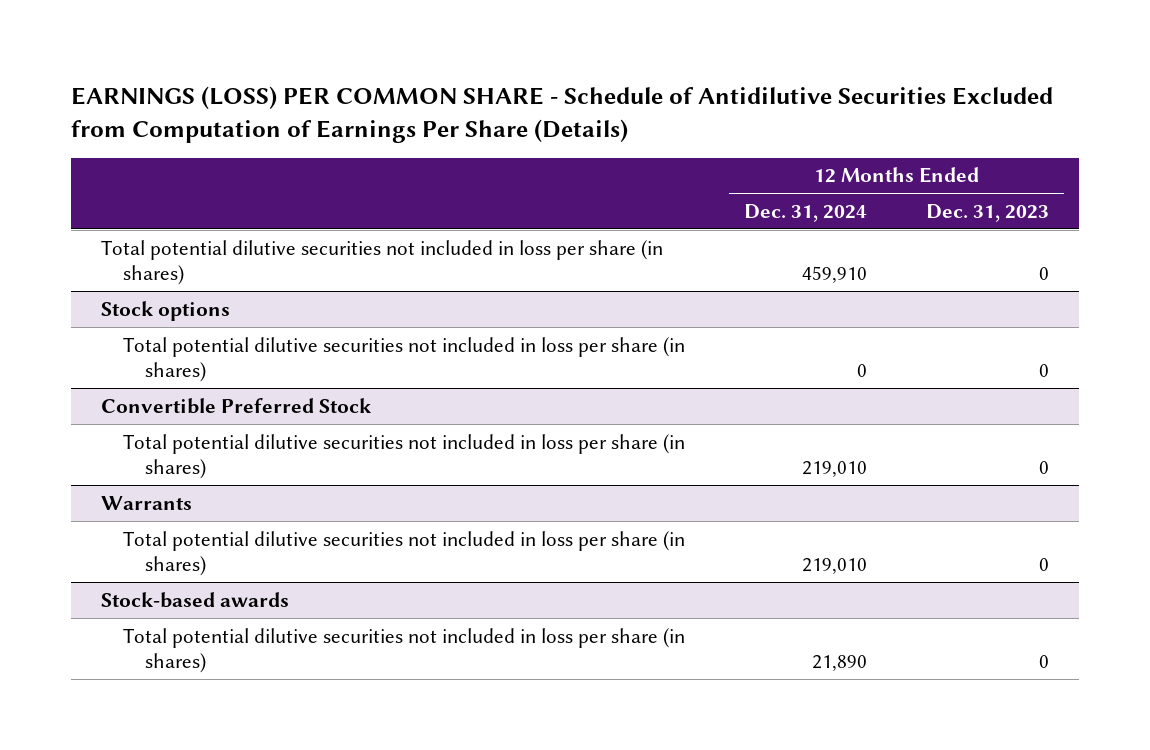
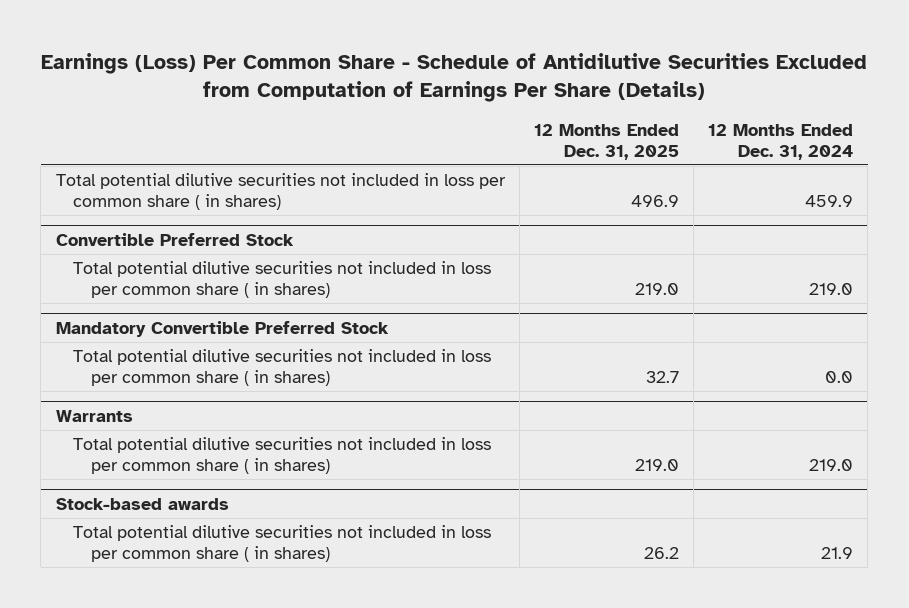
[71,85,1054,143] EARNINGS (LOSS) PER COMMON SHARE - Schedule of Antidilutive Securities Excluded from Computation of Earnings Per Share (Details) -> [41,53,868,103] Earnings (Loss) Per Common Share - Schedule of Antidilutive Securities Excluded from Computation of Earnings Per Share (Details)
[926,203,1050,222] Dec. 31, 2023 -> none
none -> [533,123,679,161] 12 Months Ended Dec. 31, 2025
[100,300,230,321] Stock options -> none
[122,336,685,382] Total potential dilutive securities not included in loss per share (in shares) -> none
[100,239,663,285] Total potential dilutive securities not included in loss per share (in shares) -> [55,173,506,211] Total potential dilutive securities not included in loss per common share ( in shares)
[802,265,868,283] 459,910 -> [805,195,854,208] 459.9
[122,433,685,479] Total potential dilutive securities not included in loss per share (in shares) -> [73,261,492,299] Total potential dilutive securities not included in loss per common share ( in shares)
[802,460,868,477] 219,010 -> [809,283,854,296] 219.0
none -> [55,320,389,337] Mandatory Convertible Preferred Stock
none -> [73,349,492,387] Total potential dilutive securities not included in loss per common share ( in shares)
[122,530,685,576] Total potential dilutive securities not included in loss per share (in shares) -> [73,437,492,475] Total potential dilutive securities not included in loss per common share ( in shares)
[802,557,868,574] 219,010 -> [809,459,854,472] 219.0
[122,627,685,673] Total potential dilutive securities not included in loss per share (in shares) -> [73,525,492,563] Total potential dilutive securities not included in loss per common share ( in shares)
[812,654,868,671] 21,890 -> [821,547,854,560] 21.9

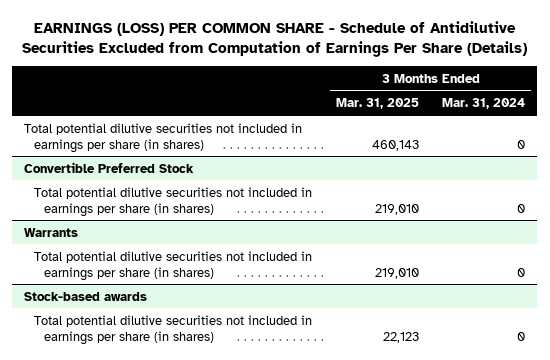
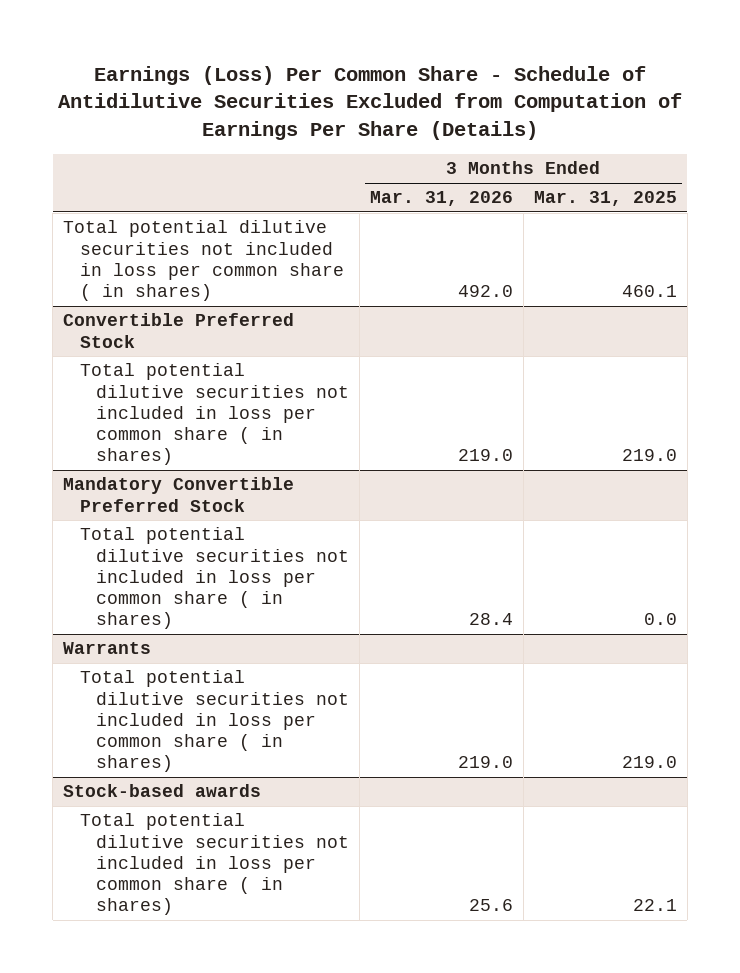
[21,20,527,58] EARNINGS (LOSS) PER COMMON SHARE - Schedule of Antidilutive Securities Excluded from Computation of Earnings Per Share (Details) -> [57,65,682,141] Earnings (Loss) Per Common Share - Schedule of Antidilutive Securities Excluded from Computation of Earnings Per Share (Details)
[442,98,526,110] Mar. 31, 2024 -> none
none -> [370,191,514,207] Mar. 31, 2026
[24,122,303,153] Total potential dilutive securities not included in earnings per share (in shares) -> [63,220,344,301] Total potential dilutive securities not included in loss per common share ( in shares)
[371,139,419,151] 460,143 -> [621,284,677,297] 460.1
[34,186,313,217] Total potential dilutive securities not included in earnings per share (in shares) -> [79,363,350,466] Total potential dilutive securities not included in loss per common share ( in shares)
[374,203,419,215] 219,010 -> [621,449,677,462] 219.0
none -> [63,477,295,512] Mandatory Convertible Preferred Stock
none -> [79,527,350,630] Total potential dilutive securities not included in loss per common share ( in shares)
[34,250,313,281] Total potential dilutive securities not included in earnings per share (in shares) -> [79,670,350,773] Total potential dilutive securities not included in loss per common share ( in shares)
[374,267,419,279] 219,010 -> [621,756,677,769] 219.0
[34,314,313,345] Total potential dilutive securities not included in earnings per share (in shares) -> [79,813,350,916] Total potential dilutive securities not included in loss per common share ( in shares)
[382,331,419,343] 22,123 -> [632,899,677,912] 22.1

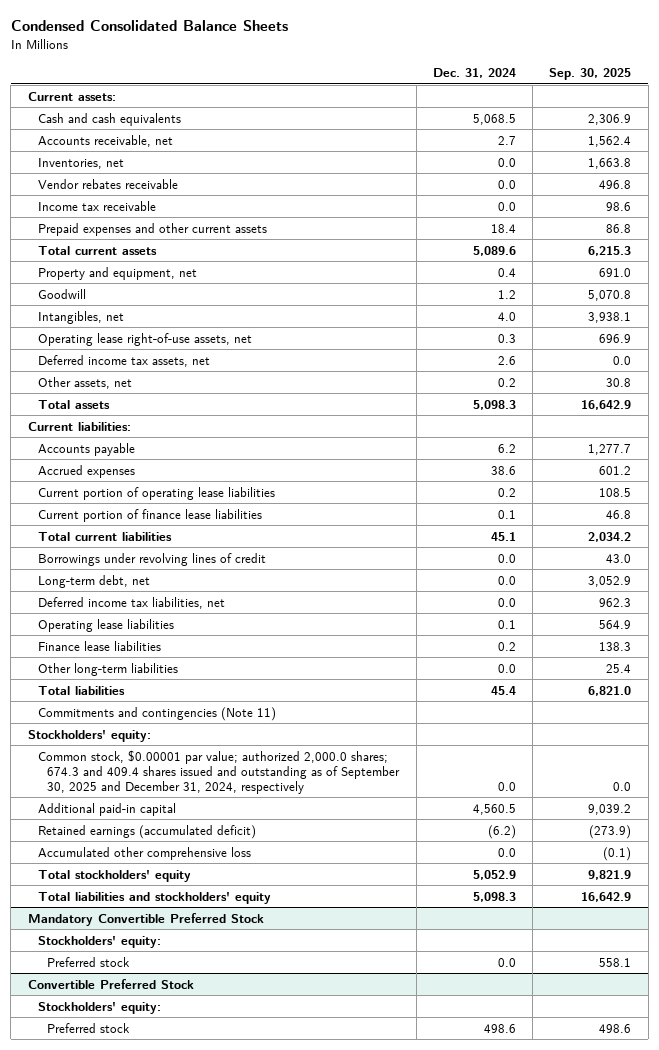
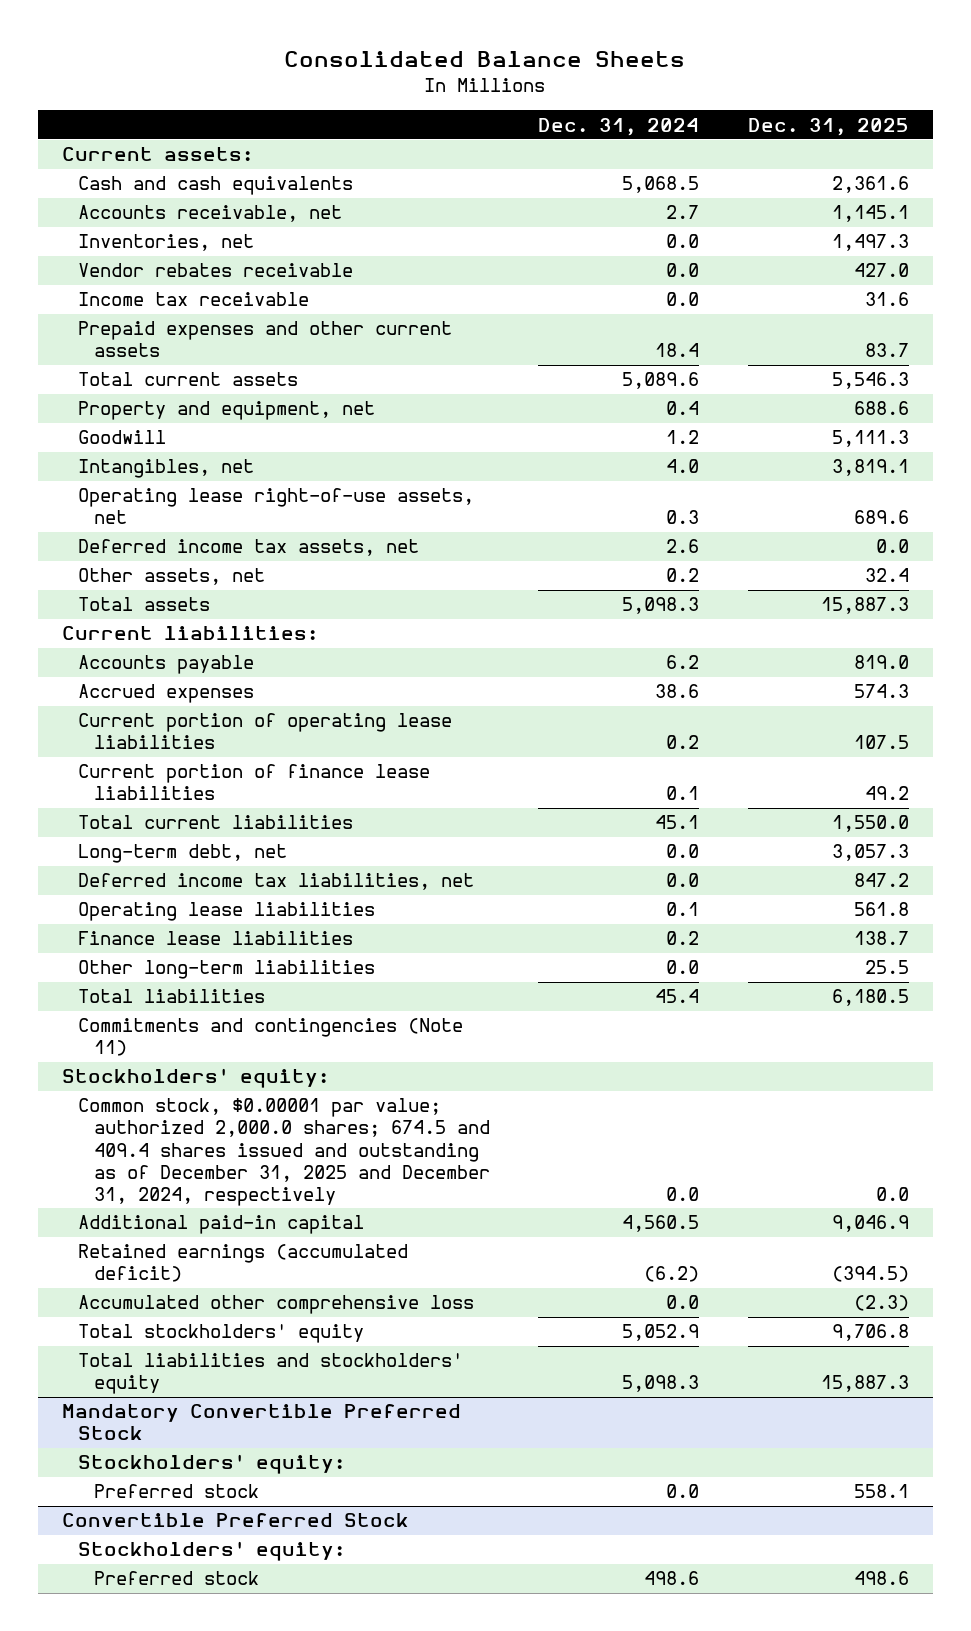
[10,20,288,32] Condensed Consolidated Balance Sheets -> [284,50,686,67] Consolidated Balance Sheets
[549,68,632,81] Sep. 30, 2025 -> none
none -> [747,117,909,136] Dec. 31, 2025
[37,552,266,566] Borrowings under revolving lines of credit -> none
[37,749,401,794] Common stock, $0.00001 par value; authorized 2,000.0 shares; 674.3 and 409.4 shares issued and outstanding as of September 30, 2025 and December 31, 2024, respectively -> [78,1098,491,1206] Common stock, $0.00001 par value; authorized 2,000.0 shares; 674.5 and 409.4 shares issued and outstanding as of December 31, 2025 and December 31, 2024, respectively

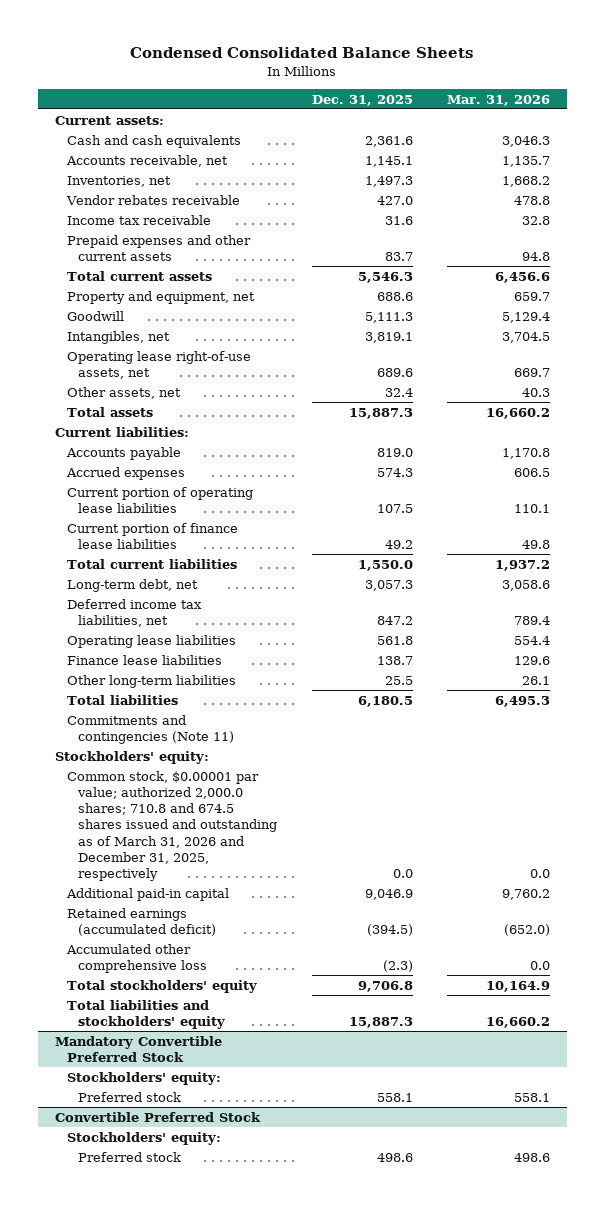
[284,50,686,67] Consolidated Balance Sheets -> [130,47,474,59] Condensed Consolidated Balance Sheets
[538,117,700,136] Dec. 31, 2024 -> none
none -> [446,94,550,106] Mar. 31, 2026
[78,539,420,557] Deferred income tax assets, net -> none
[78,1098,491,1206] Common stock, $0.00001 par value; authorized 2,000.0 shares; 674.5 and 409.4 shares issued and outstanding as of December 31, 2025 and December 31, 2024, respectively -> [66,770,278,882] Common stock, $0.00001 par value; authorized 2,000.0 shares; 710.8 and 674.5 shares issued and outstanding as of March 31, 2026 and December 31, 2025, respectively

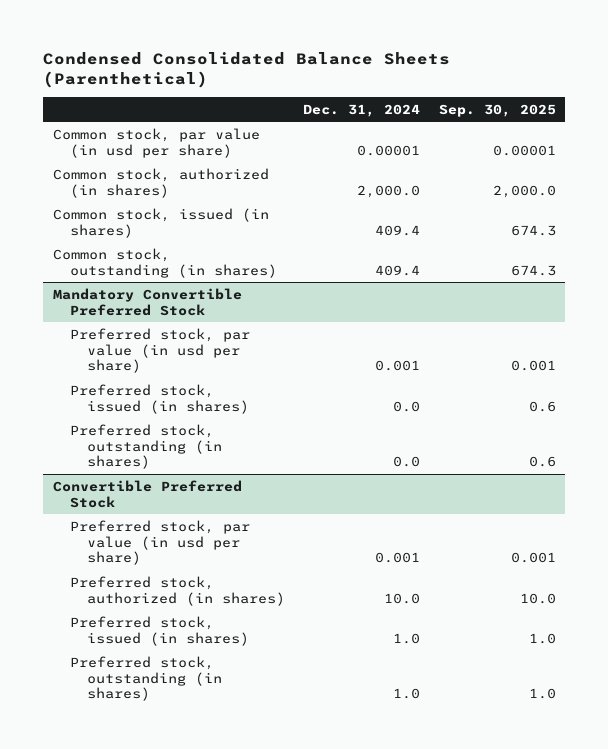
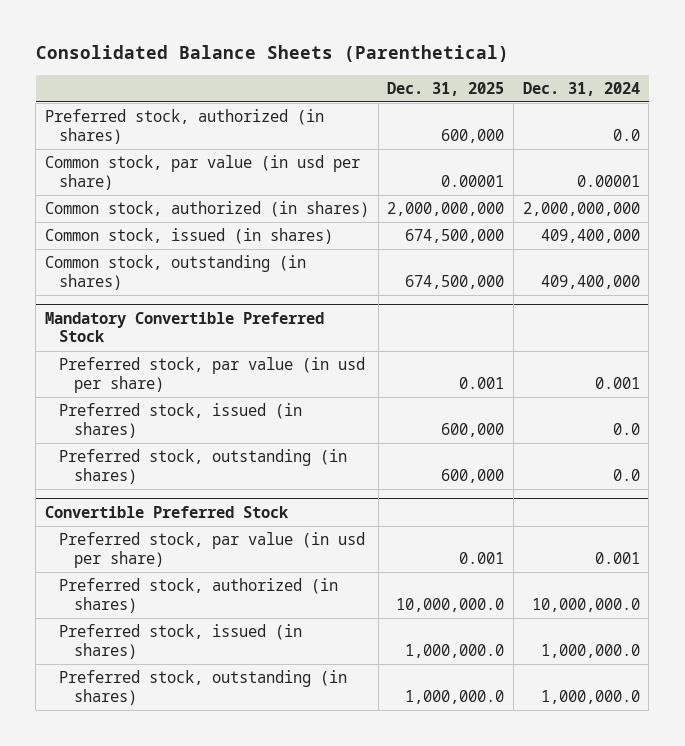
[43,51,451,88] Condensed Consolidated Balance Sheets (Parenthetical) -> [35,45,509,63] Consolidated Balance Sheets (Parenthetical)
[438,103,556,117] Sep. 30, 2025 -> none
none -> [387,81,505,96] Dec. 31, 2025
none -> [44,109,324,144] Preferred stock, authorized (in shares)
[357,184,421,198] 2,000.0 -> [522,202,640,217] 2,000,000,000
[375,224,421,236] 409.4 -> [540,229,640,244] 409,400,000
[375,264,421,276] 409.4 -> [540,274,640,289] 409,400,000
[384,592,421,604] 10.0 -> [531,597,640,612] 10,000,000.0
[393,632,421,644] 1.0 -> [540,643,640,658] 1,000,000.0
[393,688,421,700] 1.0 -> [540,689,640,704] 1,000,000.0

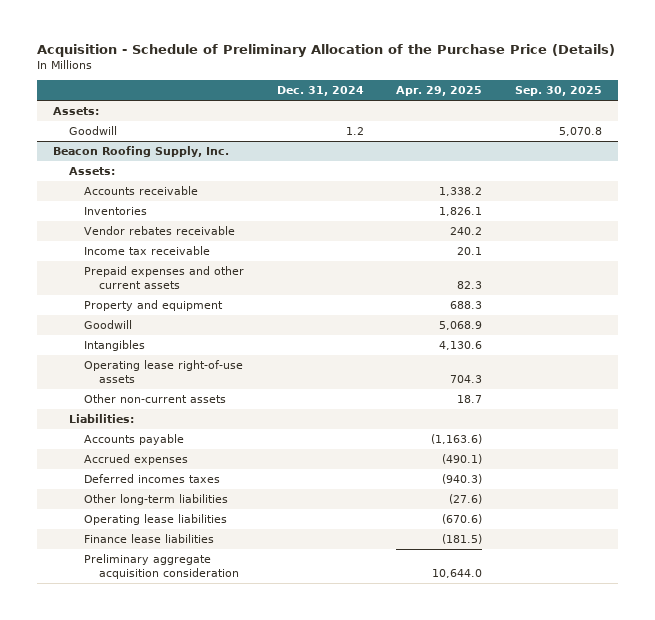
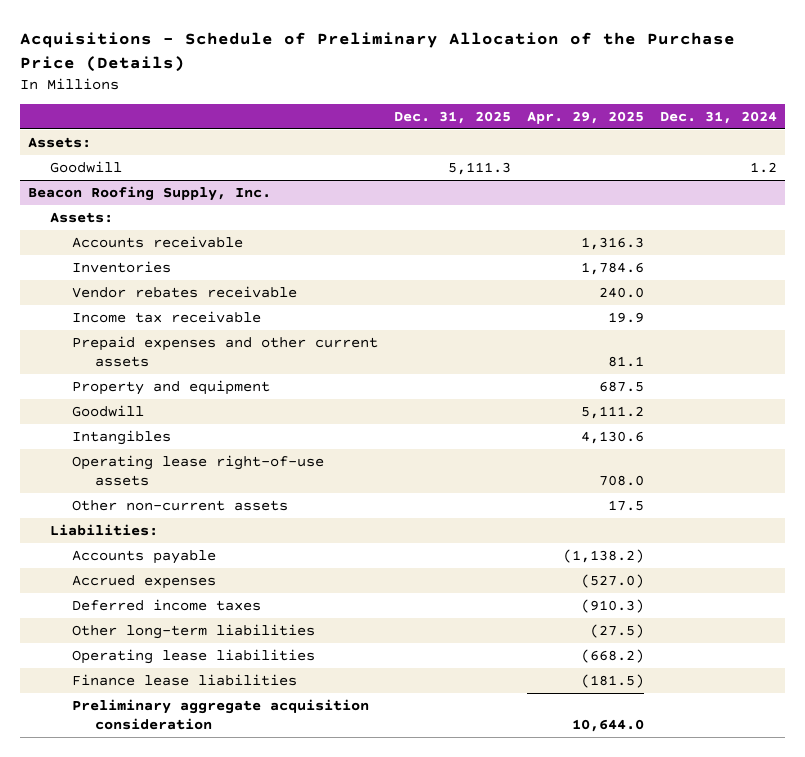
[36,44,615,58] Acquisition - Schedule of Preliminary Allocation of the Purchase Price (Details) -> [20,32,736,72] Acquisitions - Schedule of Preliminary Allocation of the Purchase Price (Details)
[515,86,603,97] Sep. 30, 2025 -> none
none -> [394,111,512,125] Dec. 31, 2025
[439,186,483,196] 1,338.2 -> [581,236,645,250] 1,316.3
[439,206,483,216] 1,826.1 -> [581,261,645,275] 1,784.6
[450,226,483,235] 240.2 -> [599,286,645,298] 240.0
[457,246,483,255] 20.1 -> [608,311,645,323] 19.9
[457,281,483,290] 82.3 -> [608,356,645,368] 81.1
[450,300,483,309] 688.3 -> [599,380,645,392] 687.5
[439,320,483,330] 5,068.9 -> [581,405,645,419] 5,111.2
[450,375,483,384] 704.3 -> [599,475,645,487] 708.0
[457,394,483,403] 18.7 -> [608,499,645,511] 17.5
[431,433,483,444] (1,163.6) -> [563,548,645,563] (1,138.2)
[442,453,483,464] (490.1) -> [581,573,645,588] (527.0)
[83,473,220,483] Deferred incomes taxes -> [72,598,262,611] Deferred income taxes
[442,473,483,484] (940.3) -> [581,598,645,613] (910.3)
[449,493,483,504] (27.6) -> [590,623,645,638] (27.5)
[442,513,483,524] (670.6) -> [581,648,645,663] (668.2)

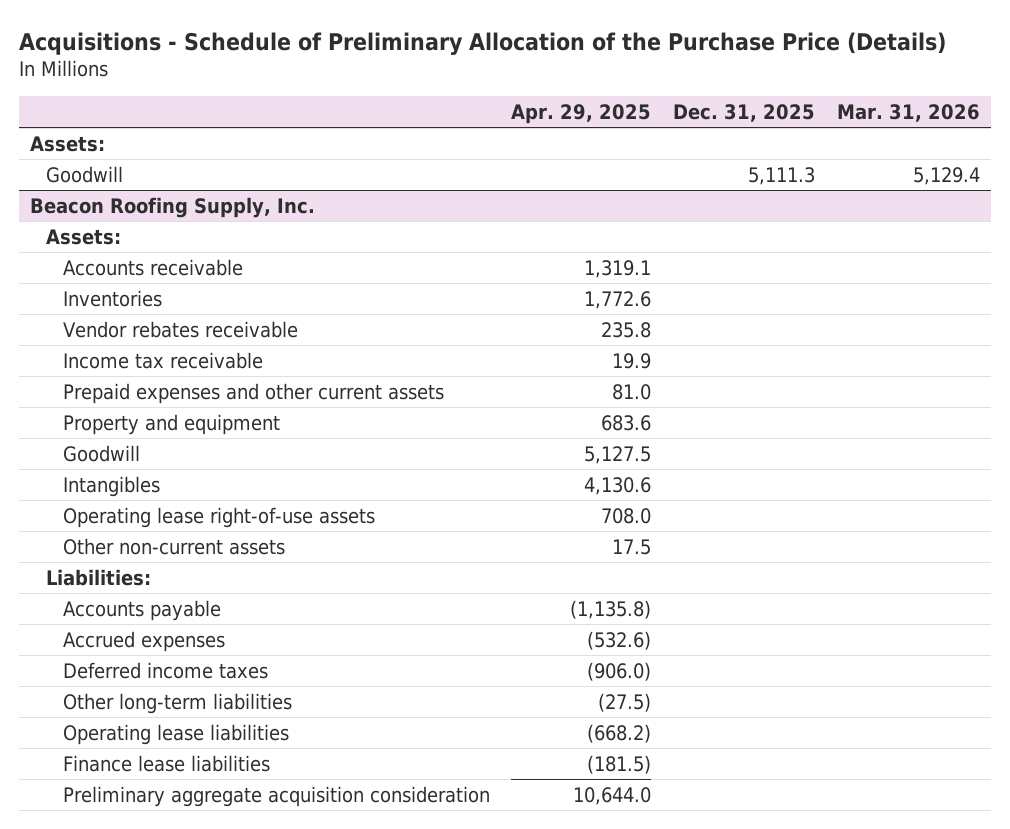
[660,111,778,125] Dec. 31, 2024 -> none
none -> [836,103,980,122] Mar. 31, 2026
[581,236,645,250] 1,316.3 -> [584,259,652,278] 1,319.1
[581,261,645,275] 1,784.6 -> [584,290,652,309] 1,772.6
[599,286,645,298] 240.0 -> [601,321,652,338] 235.8
[608,356,645,368] 81.1 -> [612,383,652,400] 81.0
[599,380,645,392] 687.5 -> [601,414,652,431] 683.6
[581,405,645,419] 5,111.2 -> [584,445,652,464] 5,127.5
[563,548,645,563] (1,138.2) -> [570,599,652,619] (1,135.8)
[581,573,645,588] (527.0) -> [587,630,652,650] (532.6)
[581,598,645,613] (910.3) -> [587,661,652,681] (906.0)

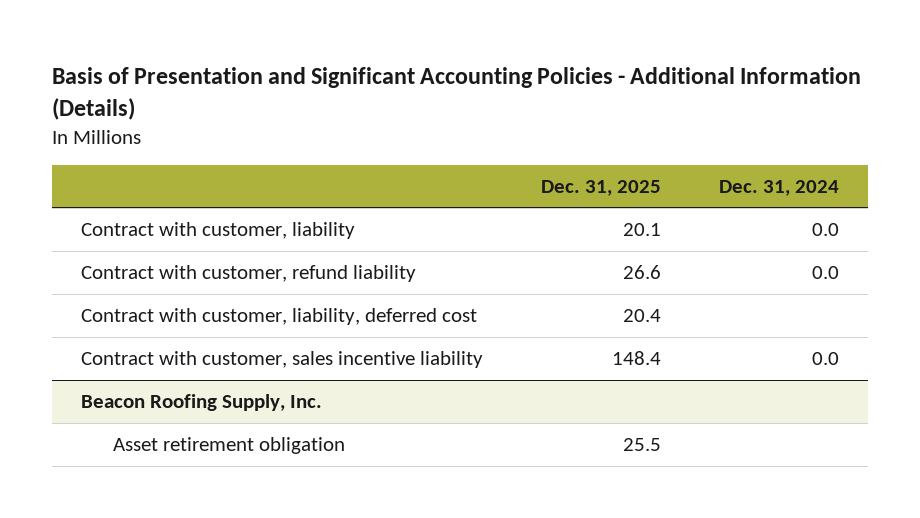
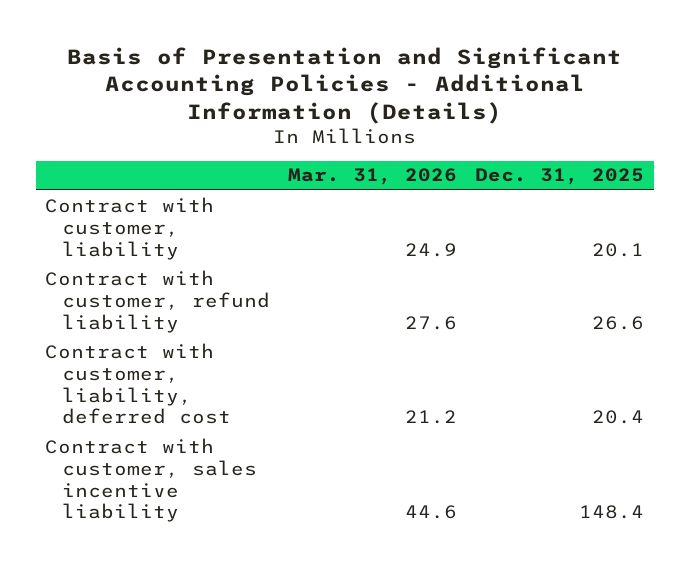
[718,179,839,196] Dec. 31, 2024 -> none
none -> [287,168,457,186] Mar. 31, 2026
[80,394,322,412] Beacon Roofing Supply, Inc. -> none
[113,437,346,455] Asset retirement obligation -> none

